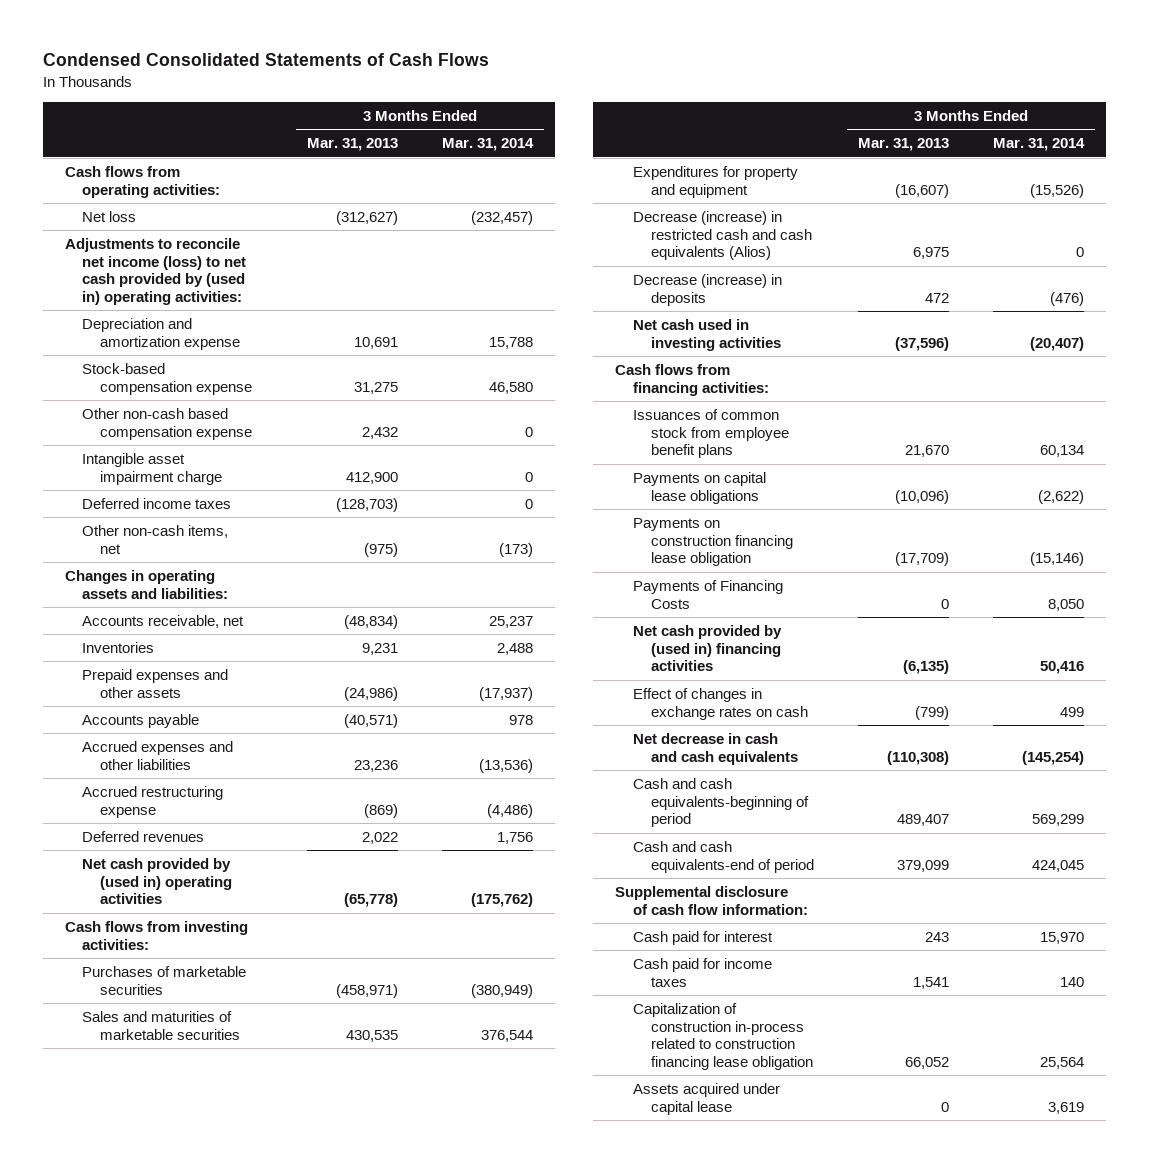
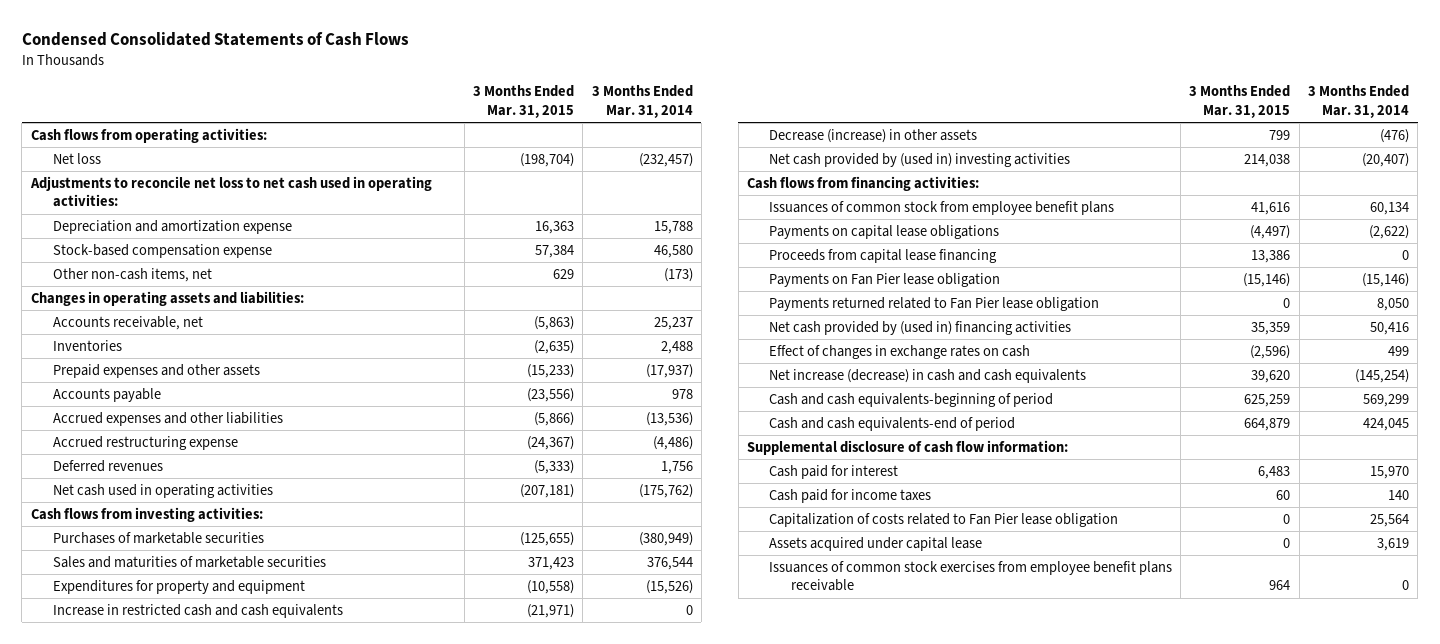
[306,138,398,152] Mar. 31, 2013 -> none
none -> [473,85,575,118] 3 Months Ended Mar. 31, 2015
[64,237,247,305] Adjustments to reconcile net income (loss) to net cash provided by (used in) operating activities: -> [29,176,432,208] Adjustments to reconcile net loss to net cash used in operating activities:
[82,407,252,440] Other non-cash based compensation expense -> none
[82,452,222,485] Intangible asset impairment charge -> none
[82,497,232,509] Deferred income taxes -> none
[82,857,232,905] Net cash provided by (used in) operating activities -> [52,484,273,499] Net cash used in operating activities
[632,210,812,261] Decrease (increase) in restricted cash and cash equivalents (Alios) -> [52,604,343,619] Increase in restricted cash and cash equivalents
[632,273,782,306] Decrease (increase) in deposits -> [768,129,977,144] Decrease (increase) in other assets
[632,318,781,351] Net cash used in investing activities -> [768,153,1070,168] Net cash provided by (used in) investing activities
[632,579,783,609] Payments of Financing Costs -> none
none -> [768,249,997,264] Proceeds from capital lease financing
none -> [768,273,1000,288] Payments on Fan Pier lease obligation
[632,517,793,567] Payments on construction financing lease obligation -> [768,297,1099,312] Payments returned related to Fan Pier lease obligation
[1030,552,1085,567] (15,146) -> [1376,298,1409,312] 8,050
[632,732,798,765] Net decrease in cash and cash equivalents -> [768,369,1086,384] Net increase (decrease) in cash and cash equivalents
[632,1002,813,1070] Capitalization of construction in-process related to construction financing lease obligation -> [768,513,1118,528] Capitalization of costs related to Fan Pier lease obligation
none -> [768,561,1172,592] Issuances of common stock exercises from employee benefit plans receivable

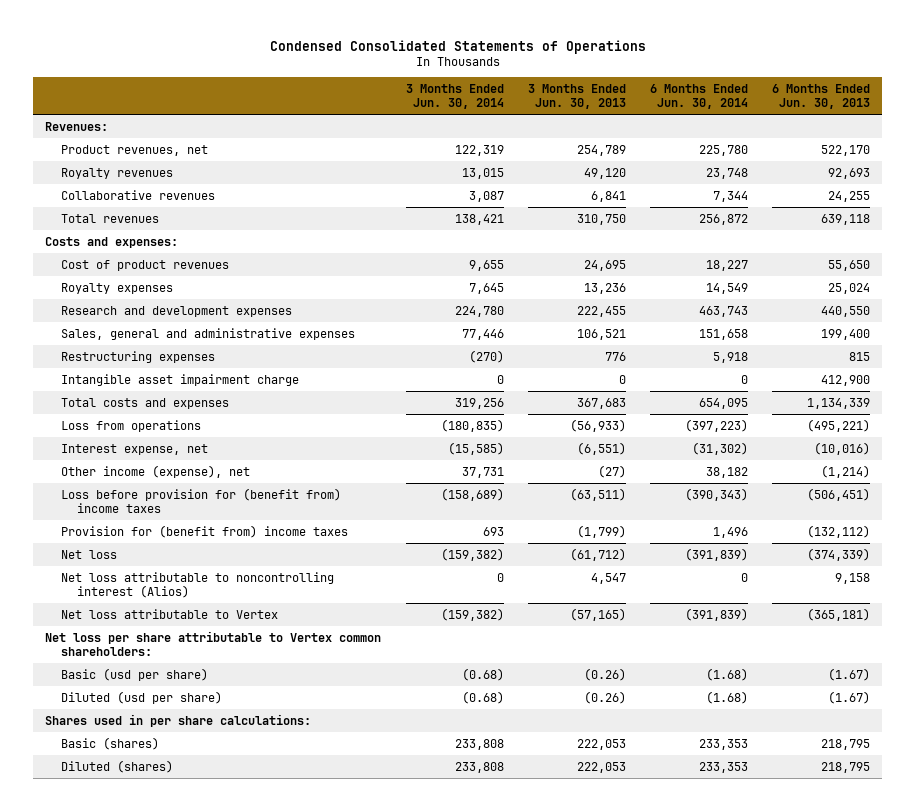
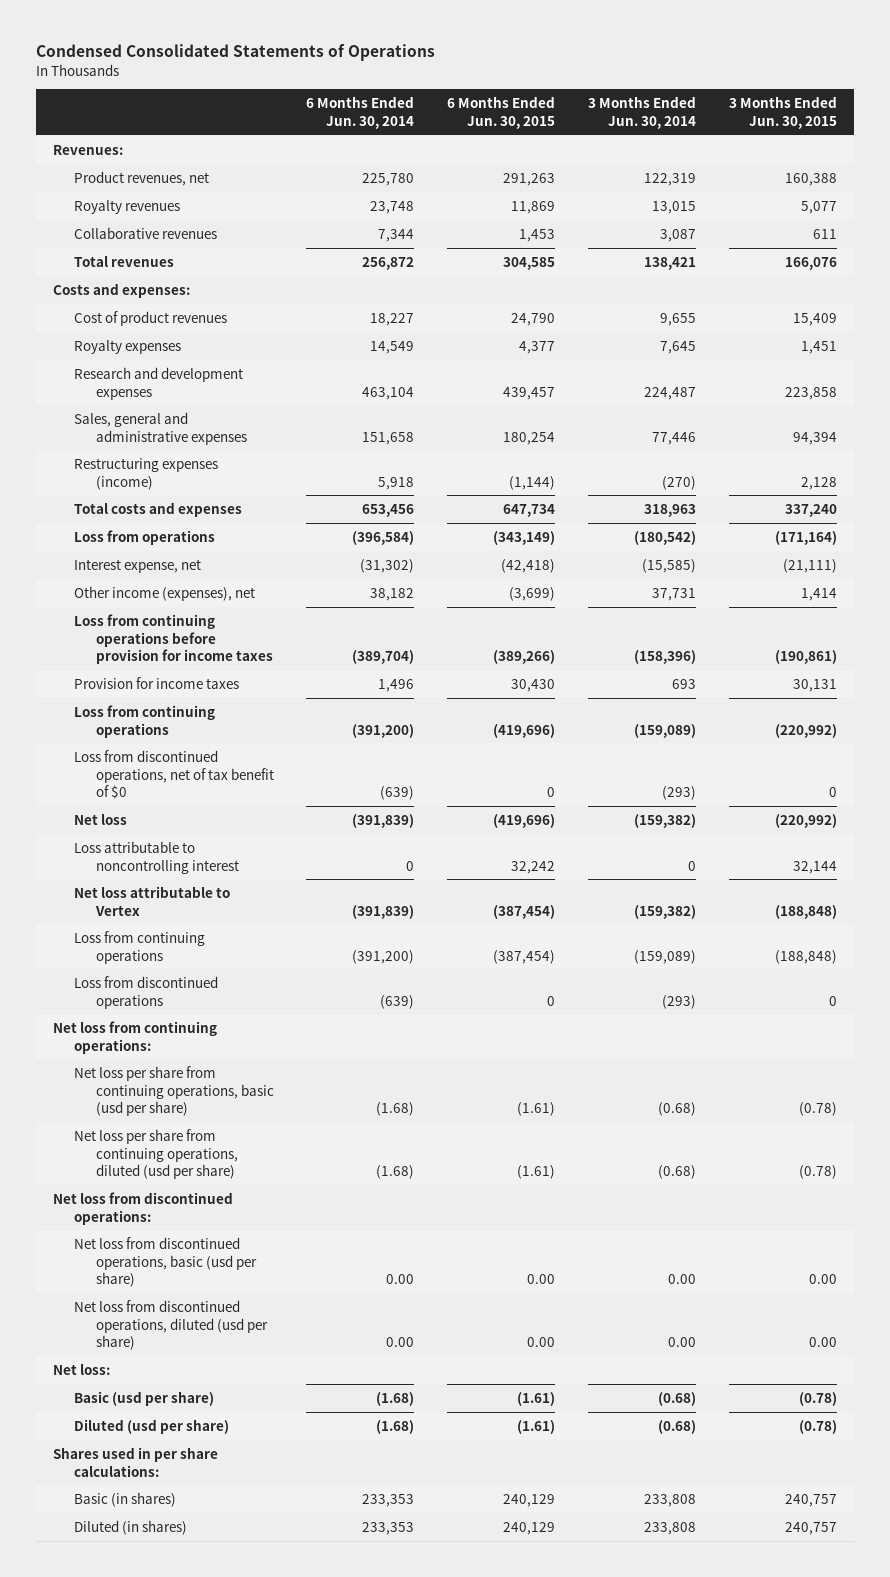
[527,84,626,110] 3 Months Ended Jun. 30, 2013 -> none
[771,84,870,110] 6 Months Ended Jun. 30, 2013 -> none
none -> [447,96,556,130] 6 Months Ended Jun. 30, 2015
none -> [729,96,838,130] 3 Months Ended Jun. 30, 2015
[454,305,504,317] 224,780 -> [644,386,697,400] 224,487
[698,305,748,317] 463,743 -> [362,386,415,400] 463,104
[61,373,300,386] Intangible asset impairment charge -> none
[61,350,216,363] Restructuring expenses -> [74,457,219,490] Restructuring expenses (income)
[454,397,504,409] 319,256 -> [644,503,697,517] 318,963
[698,397,748,409] 654,095 -> [362,503,415,517] 653,456
[440,418,504,432] (180,835) -> [634,530,697,545] (180,542)
[684,418,748,432] (397,223) -> [352,530,415,545] (396,584)
[61,464,251,478] Other income (expense), net -> [74,585,256,601] Other income (expenses), net
[61,487,342,513] Loss before provision for (benefit from) income taxes -> [74,613,273,665] Loss from continuing operations before provision for income taxes
[440,487,504,501] (158,689) -> [634,650,697,665] (158,396)
[684,487,748,501] (390,343) -> [352,650,415,665] (389,704)
[61,524,349,538] Provision for (benefit from) income taxes -> [74,676,240,689] Provision for income taxes
none -> [74,704,216,738] Loss from continuing operations
none -> [74,749,274,800] Loss from discontinued operations, net of tax benefit of $0
[61,571,335,598] Net loss attributable to noncontrolling interest (Alios) -> [74,840,239,874] Loss attributable to noncontrolling interest
none -> [74,930,206,964] Loss from continuing operations
none -> [74,975,219,1009] Loss from discontinued operations
none -> [52,1020,217,1054] Net loss from continuing operations:
none -> [74,1065,274,1117] Net loss per share from continuing operations, basic (usd per share)
none -> [74,1128,238,1180] Net loss per share from continuing operations, diluted (usd per share)
none -> [52,1191,233,1225] Net loss from discontinued operations:
none -> [74,1236,257,1288] Net loss from discontinued operations, basic (usd per share)
none -> [74,1299,268,1351] Net loss from discontinued operations, diluted (usd per share)
[45,630,382,656] Net loss per share attributable to Vertex common shareholders: -> [52,1363,110,1375] Net loss:
[61,736,160,750] Basic (shares) -> [74,1491,177,1507] Basic (in shares)
[61,759,174,773] Diluted (shares) -> [74,1519,188,1535] Diluted (in shares)

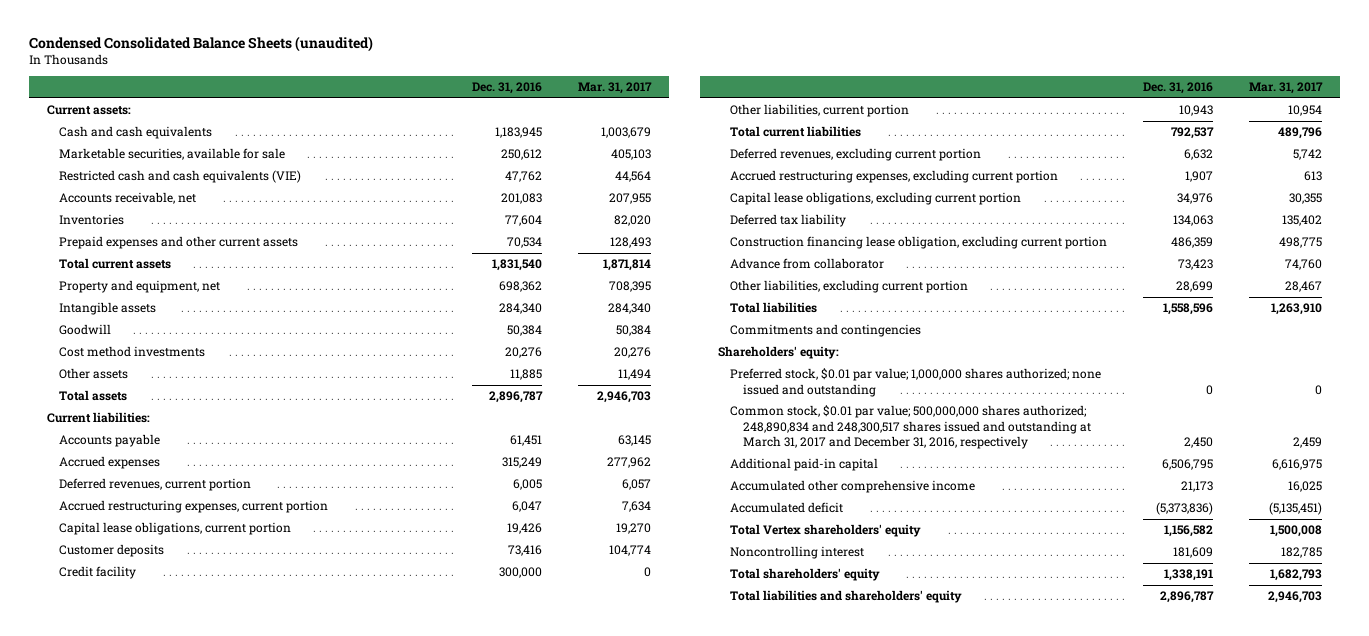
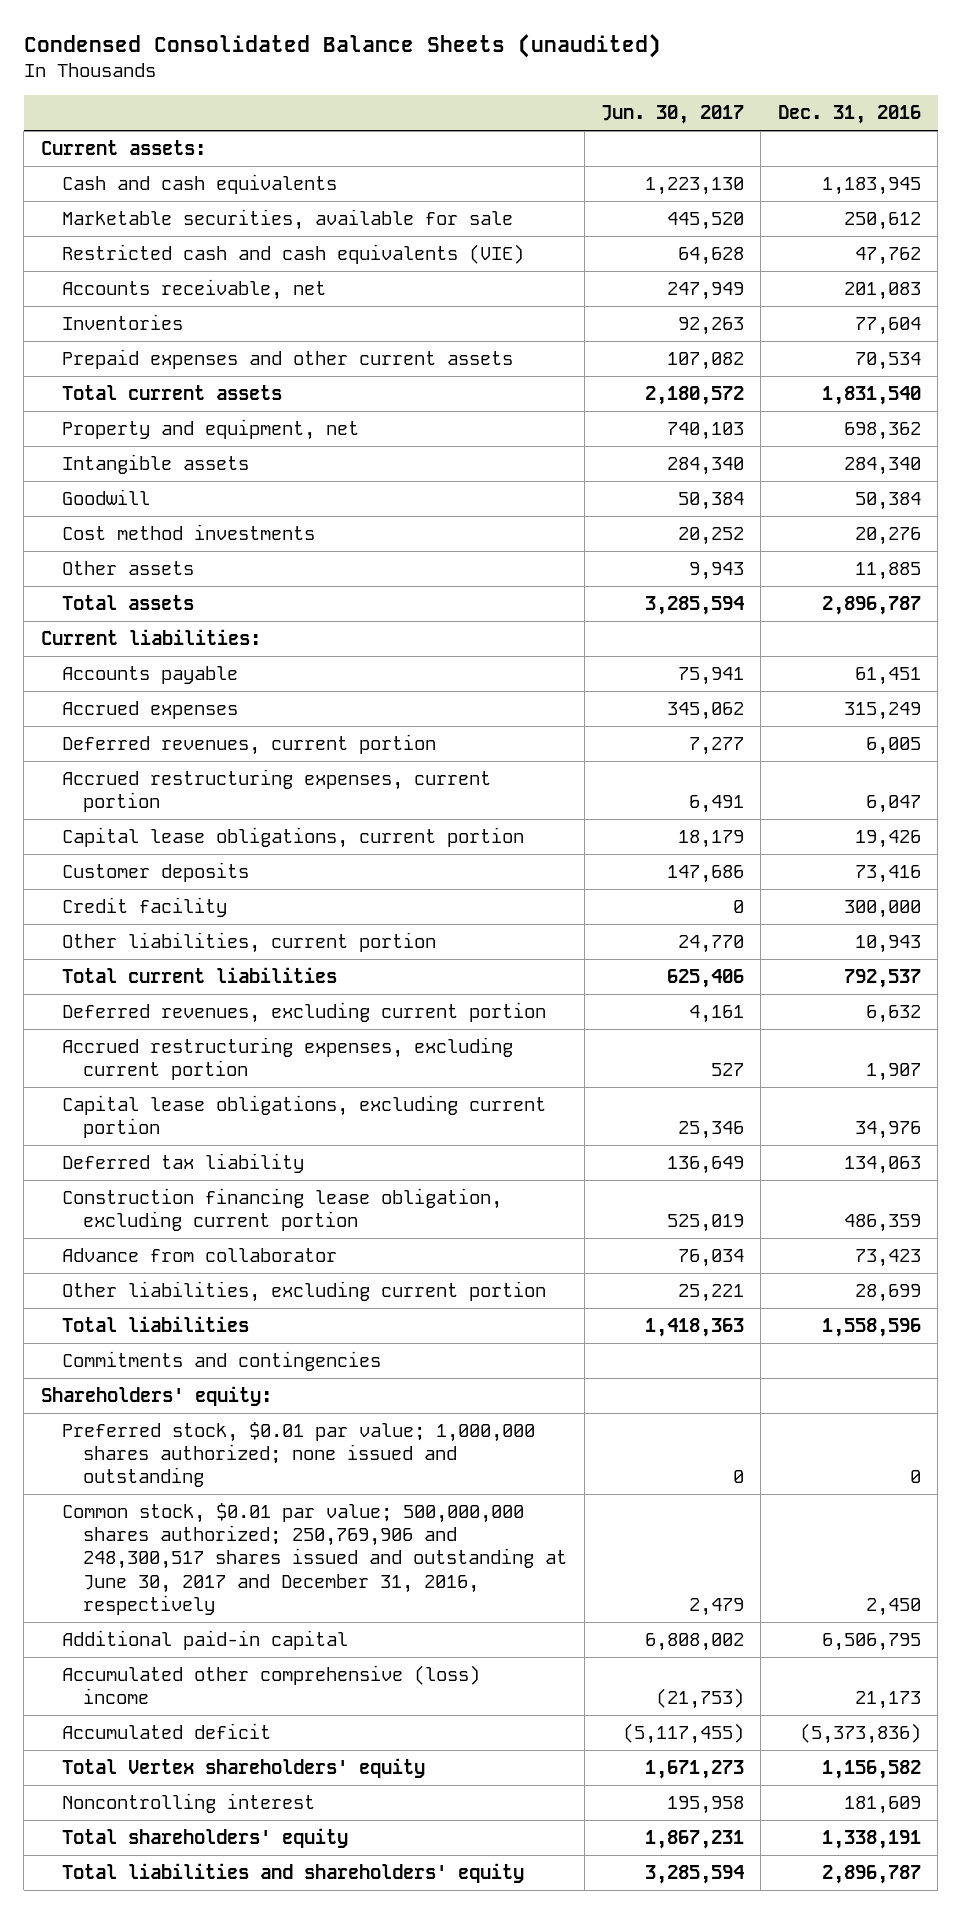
[578,82,653,95] Mar. 31, 2017 -> none
none -> [600,105,744,125] Jun. 30, 2017
[730,405,1091,450] Common stock, $0.01 par value; 500,000,000 shares authorized; 248,890,834 and 248,300,517 shares issued and outstanding at March 31, 2017 and December 31, 2016, respectively -> [61,1502,568,1616] Common stock, $0.01 par value; 500,000,000 shares authorized; 250,769,906 and 248,300,517 shares issued and outstanding at June 30, 2017 and December 31, 2016, respectively
[730,480,976,494] Accumulated other comprehensive income -> [61,1664,480,1705] Accumulated other comprehensive (loss) income

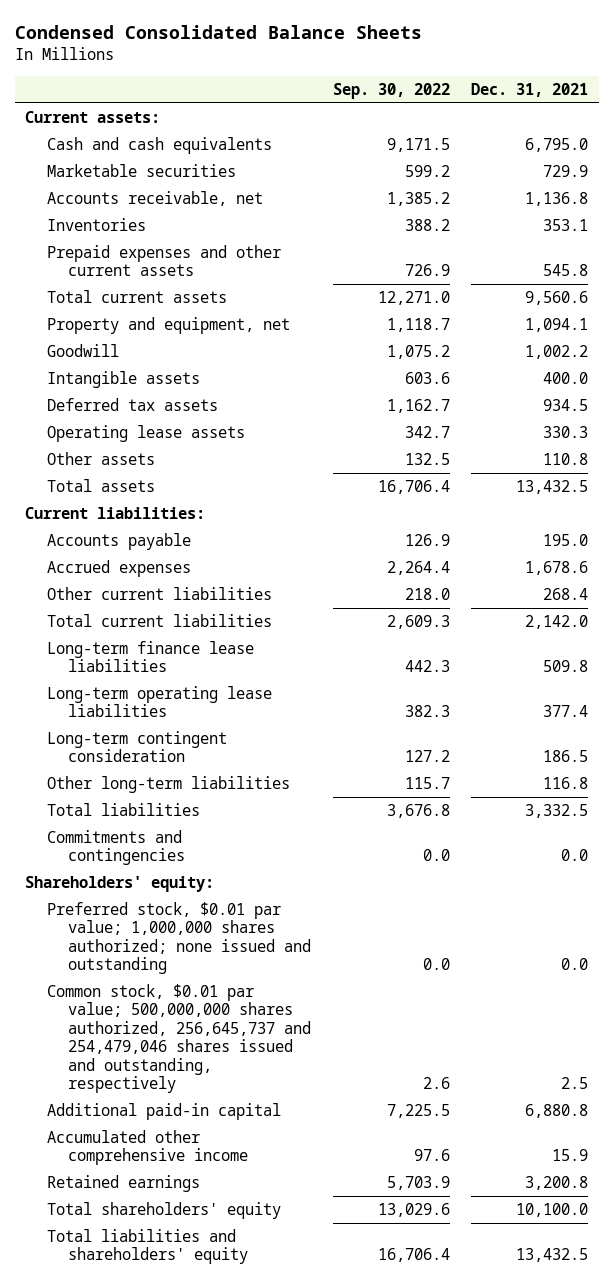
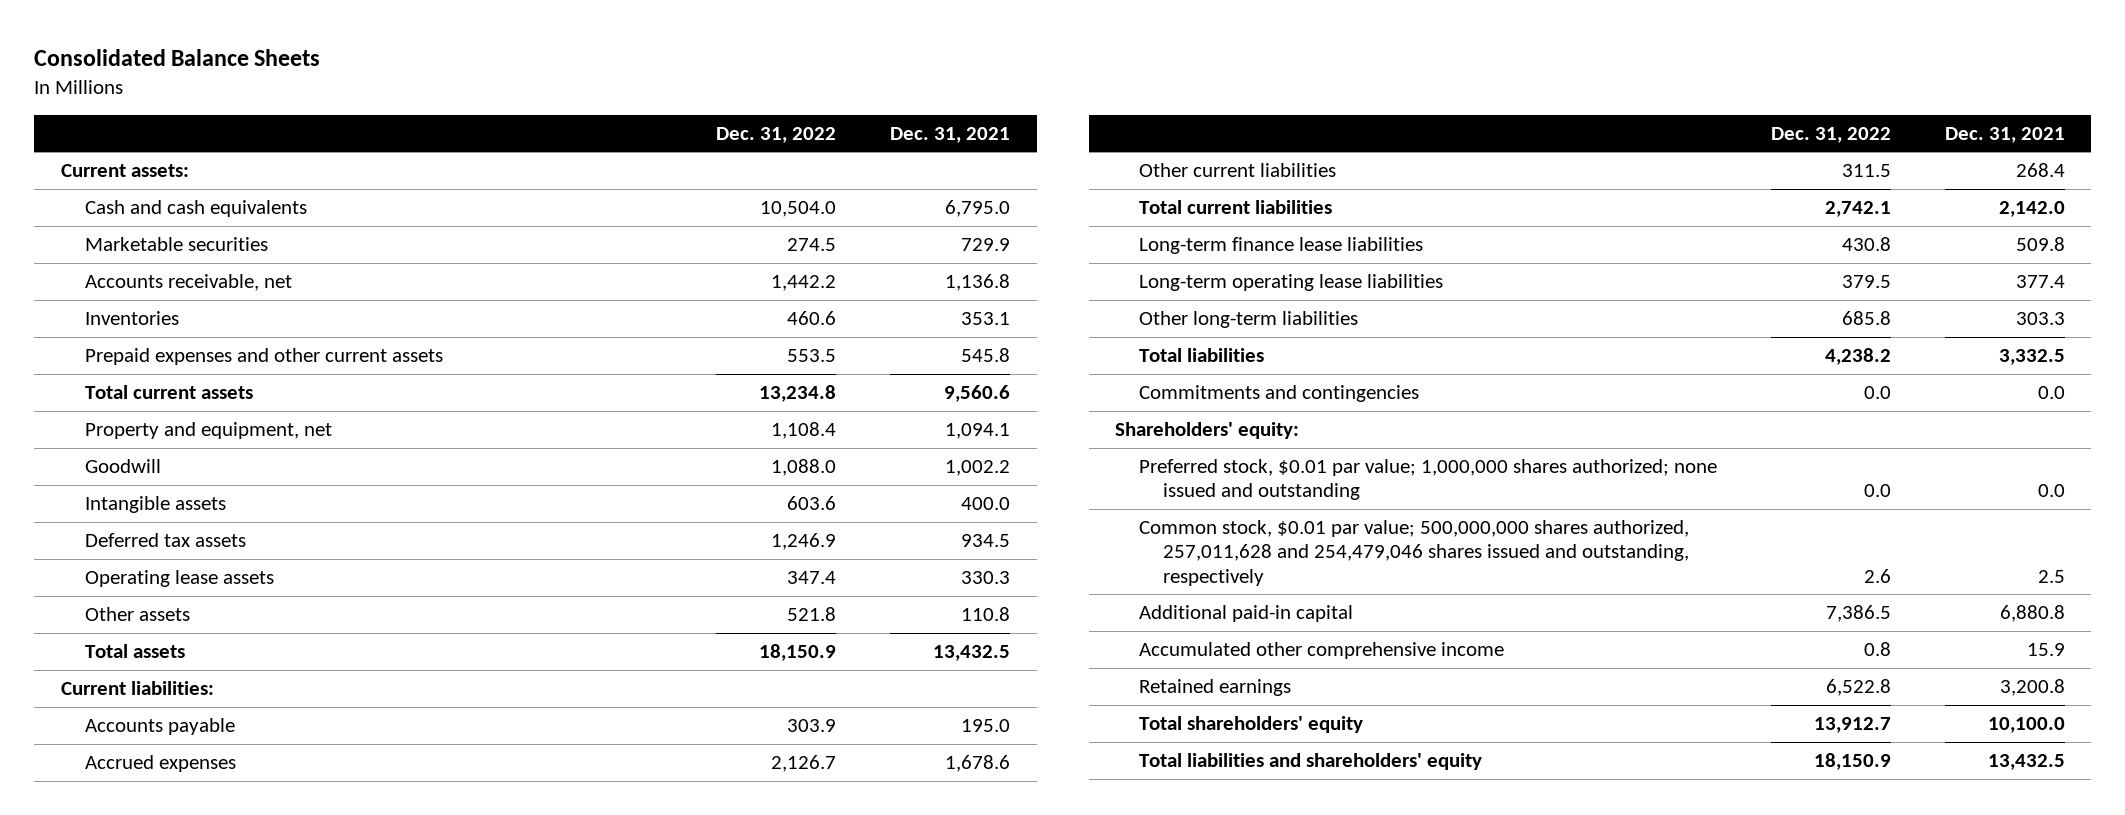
[14,25,422,40] Condensed Consolidated Balance Sheets -> [33,49,320,67] Consolidated Balance Sheets
[332,83,450,100] Sep. 30, 2022 -> none
none -> [716,126,837,143] Dec. 31, 2022
[46,731,227,763] Long-term contingent consideration -> none
[543,777,589,790] 116.8 -> [2015,312,2065,326] 303.3
[46,984,312,1094] Common stock, $0.01 par value; 500,000,000 shares authorized, 256,645,737 and 254,479,046 shares issued and outstanding, respectively -> [1139,520,1690,586] Common stock, $0.01 par value; 500,000,000 shares authorized, 257,011,628 and 254,479,046 shares issued and outstanding, respectively

